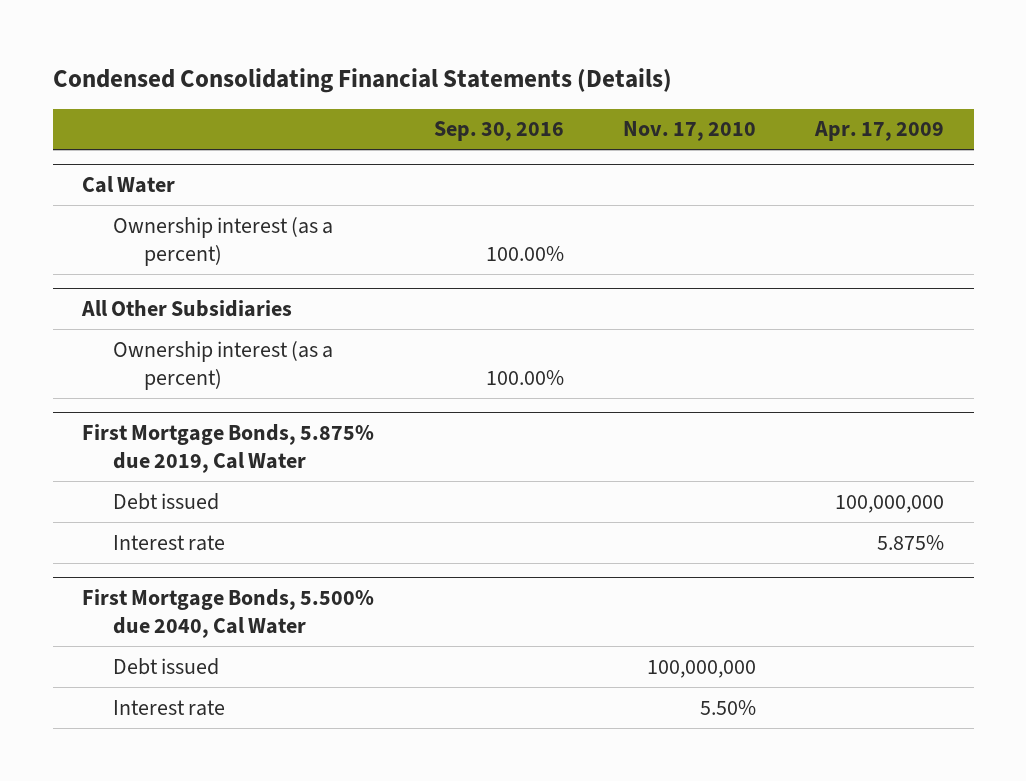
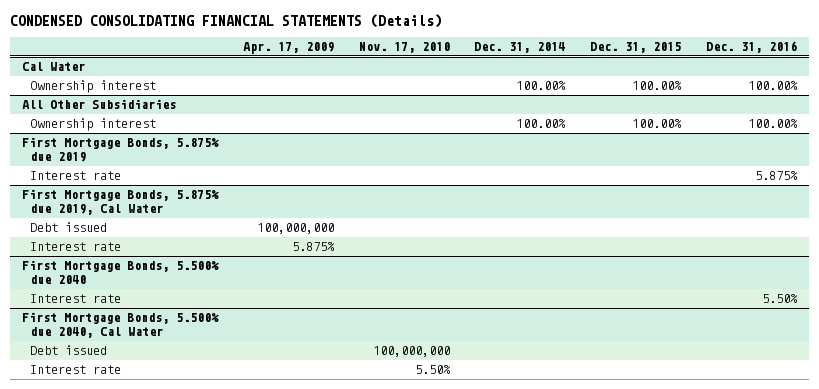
[52,67,672,93] Condensed Consolidating Financial Statements (Details) -> [9,14,442,29] CONDENSED CONSOLIDATING FINANCIAL STATEMENTS (Details)
[433,121,564,142] Sep. 30, 2016 -> none
none -> [474,42,566,54] Dec. 31, 2014
none -> [590,42,682,54] Dec. 31, 2015
none -> [705,41,797,54] Dec. 31, 2016
[113,216,334,266] Ownership interest (as a percent) -> [29,80,156,94] Ownership interest
[113,340,334,390] Ownership interest (as a percent) -> [29,118,156,132] Ownership interest
none -> [22,137,220,162] First Mortgage Bonds, 5.875% due 2019
none -> [29,171,121,181] Interest rate
none -> [22,260,220,284] First Mortgage Bonds, 5.500% due 2040
none -> [29,294,121,304] Interest rate

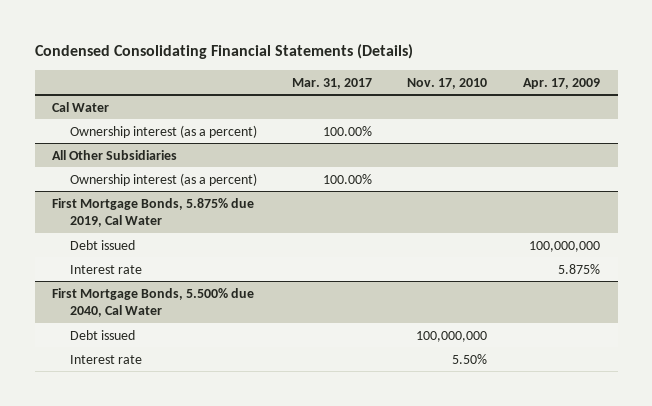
[9,14,442,29] CONDENSED CONSOLIDATING FINANCIAL STATEMENTS (Details) -> [34,44,413,60] Condensed Consolidating Financial Statements (Details)
[474,42,566,54] Dec. 31, 2014 -> none
[590,42,682,54] Dec. 31, 2015 -> none
[705,41,797,54] Dec. 31, 2016 -> none
none -> [292,77,373,89] Mar. 31, 2017
[29,80,156,94] Ownership interest -> [69,124,257,138] Ownership interest (as a percent)
[22,137,220,162] First Mortgage Bonds, 5.875% due 2019 -> none
[29,171,121,181] Interest rate -> none
[29,118,156,132] Ownership interest -> [69,172,257,186] Ownership interest (as a percent)
[22,260,220,284] First Mortgage Bonds, 5.500% due 2040 -> none
[29,294,121,304] Interest rate -> none

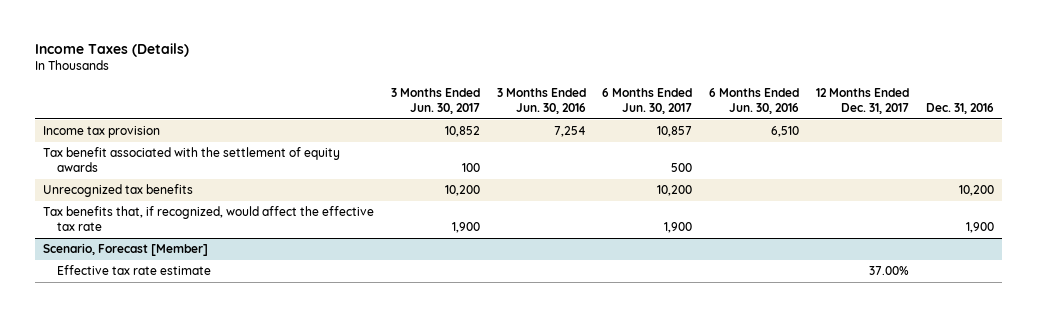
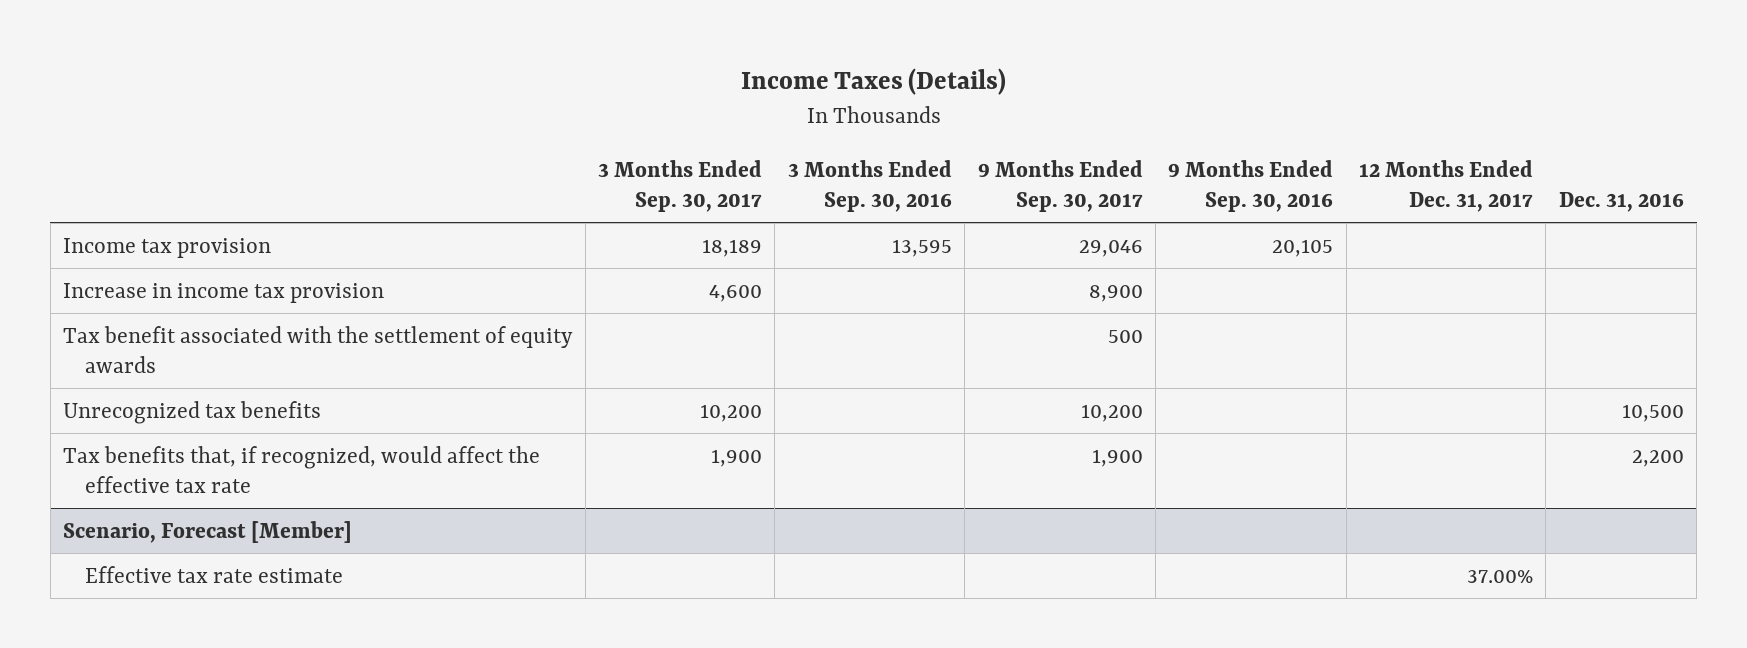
[391,88,481,115] 3 Months Ended Jun. 30, 2017 -> none
[496,88,586,115] 3 Months Ended Jun. 30, 2016 -> none
[602,88,693,115] 6 Months Ended Jun. 30, 2017 -> none
[709,88,800,115] 6 Months Ended Jun. 30, 2016 -> none
none -> [598,159,763,213] 3 Months Ended Sep. 30, 2017
none -> [787,159,952,213] 3 Months Ended Sep. 30, 2016
none -> [977,159,1143,213] 9 Months Ended Sep. 30, 2017
none -> [1168,159,1334,213] 9 Months Ended Sep. 30, 2016
none -> [63,282,385,303] Increase in income tax provision
[958,185,994,197] 10,200 -> [1621,403,1684,422] 10,500
[965,222,994,234] 1,900 -> [1631,449,1684,467] 2,200

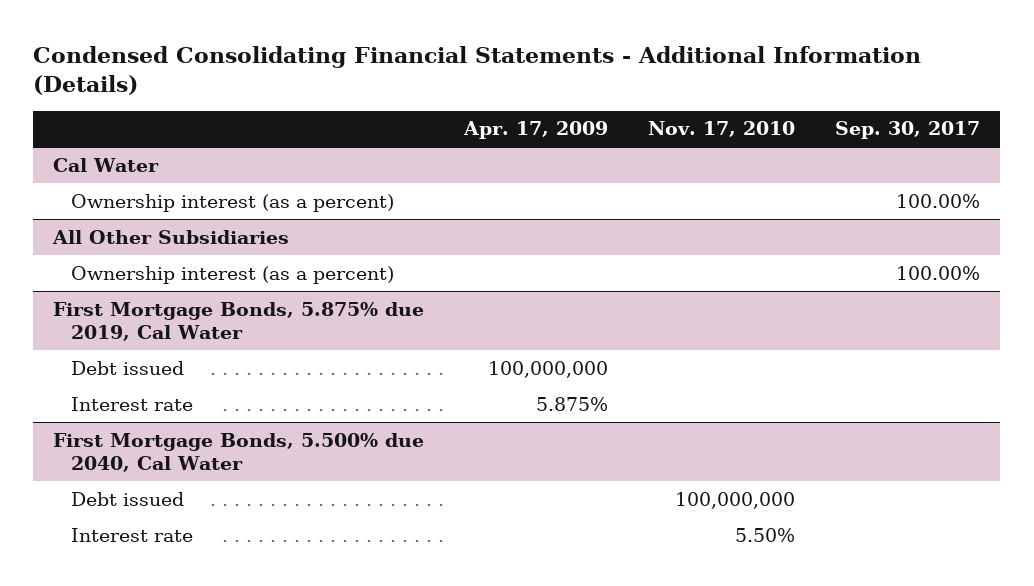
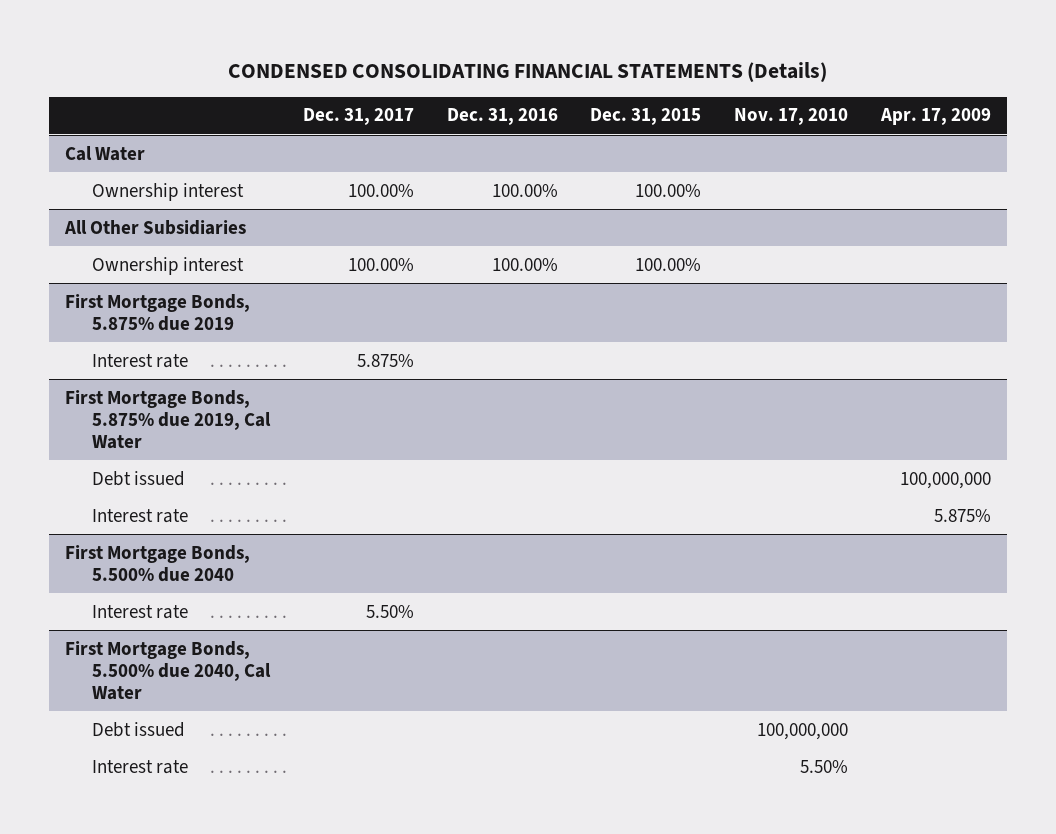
[33,45,922,95] Condensed Consolidating Financial Statements - Additional Information (Details) -> [227,61,827,82] CONDENSED CONSOLIDATING FINANCIAL STATEMENTS (Details)
[835,121,981,140] Sep. 30, 2017 -> none
none -> [302,108,414,126] Dec. 31, 2017
none -> [446,108,558,126] Dec. 31, 2016
none -> [590,108,702,126] Dec. 31, 2015
[71,193,395,212] Ownership interest (as a percent) -> [92,182,245,201] Ownership interest
[71,265,395,284] Ownership interest (as a percent) -> [92,256,245,275] Ownership interest
none -> [64,293,250,331] First Mortgage Bonds, 5.875% due 2019
none -> [92,353,189,368] Interest rate
none -> [64,544,250,582] First Mortgage Bonds, 5.500% due 2040
none -> [92,604,189,619] Interest rate

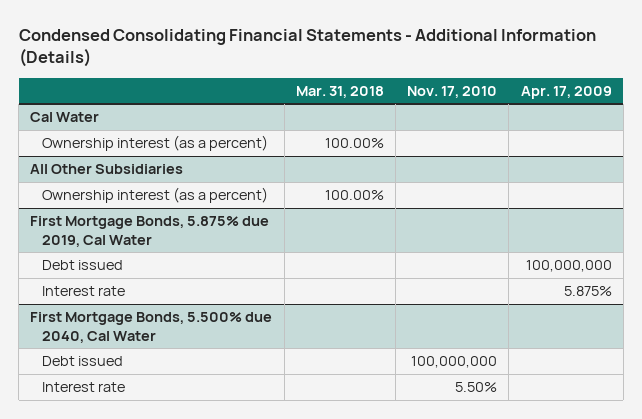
[227,61,827,82] CONDENSED CONSOLIDATING FINANCIAL STATEMENTS (Details) -> [18,28,596,68] Condensed Consolidating Financial Statements - Additional Information (Details)
[302,108,414,126] Dec. 31, 2017 -> none
[446,108,558,126] Dec. 31, 2016 -> none
[590,108,702,126] Dec. 31, 2015 -> none
none -> [295,85,384,98] Mar. 31, 2018
[92,182,245,201] Ownership interest -> [42,135,269,152] Ownership interest (as a percent)
[64,293,250,331] First Mortgage Bonds, 5.875% due 2019 -> none
[92,353,189,368] Interest rate -> none
[92,256,245,275] Ownership interest -> [42,187,269,204] Ownership interest (as a percent)
[64,544,250,582] First Mortgage Bonds, 5.500% due 2040 -> none
[92,604,189,619] Interest rate -> none

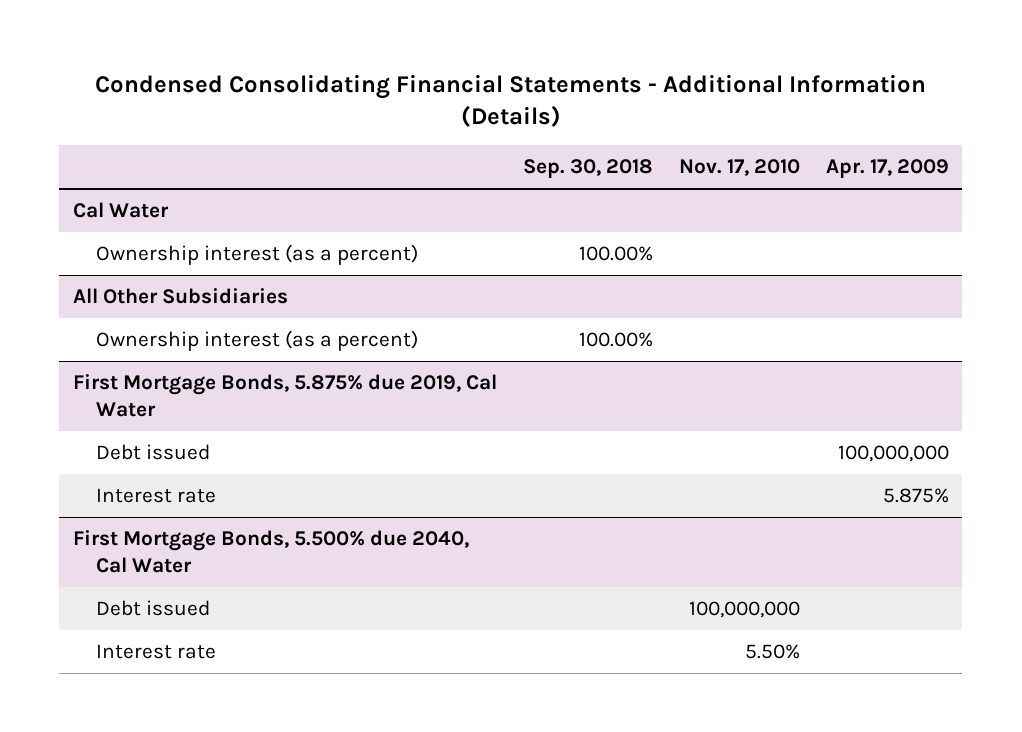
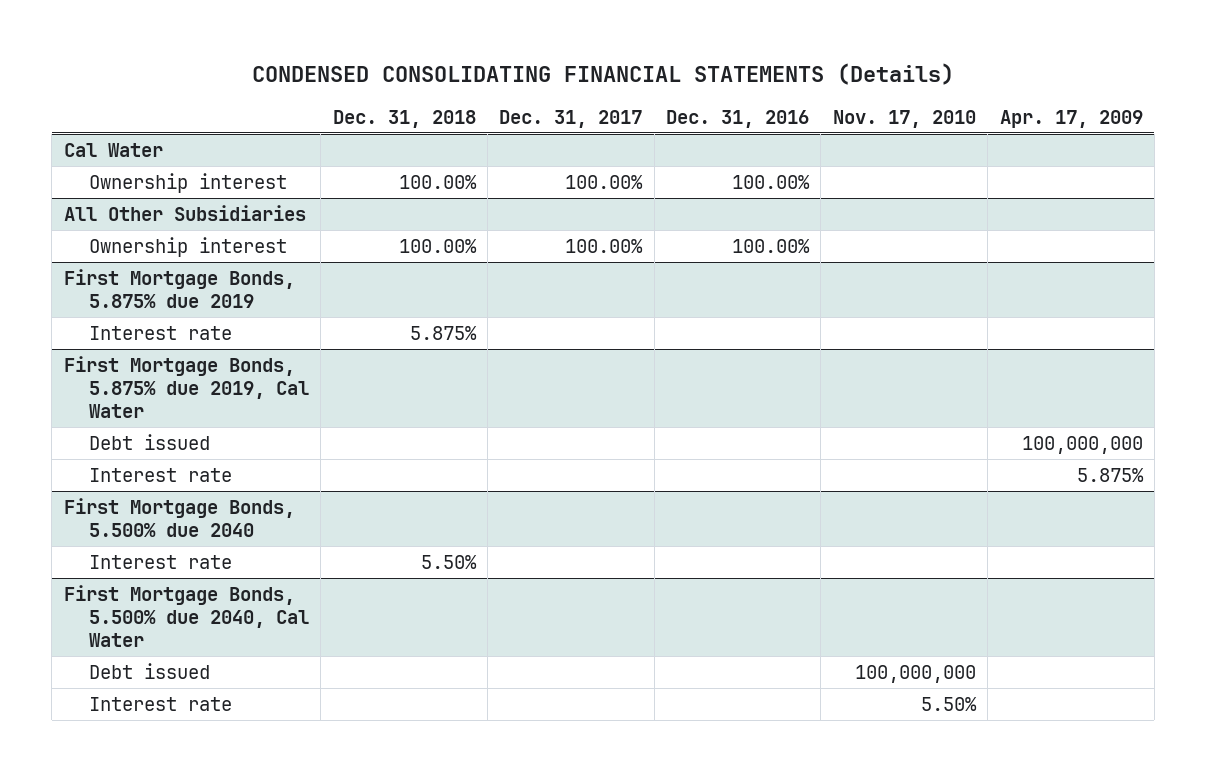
[94,73,926,128] Condensed Consolidating Financial Statements - Additional Information (Details) -> [252,62,955,85] CONDENSED CONSOLIDATING FINANCIAL STATEMENTS (Details)
[522,159,653,179] Sep. 30, 2018 -> none
none -> [332,109,476,128] Dec. 31, 2018
none -> [499,109,643,128] Dec. 31, 2017
none -> [666,109,810,128] Dec. 31, 2016
[96,244,419,266] Ownership interest (as a percent) -> [88,173,287,194] Ownership interest
[96,330,419,352] Ownership interest (as a percent) -> [88,237,287,258] Ownership interest
none -> [63,269,295,309] First Mortgage Bonds, 5.875% due 2019
none -> [88,326,232,341] Interest rate
none -> [63,498,295,538] First Mortgage Bonds, 5.500% due 2040
none -> [88,555,232,570] Interest rate

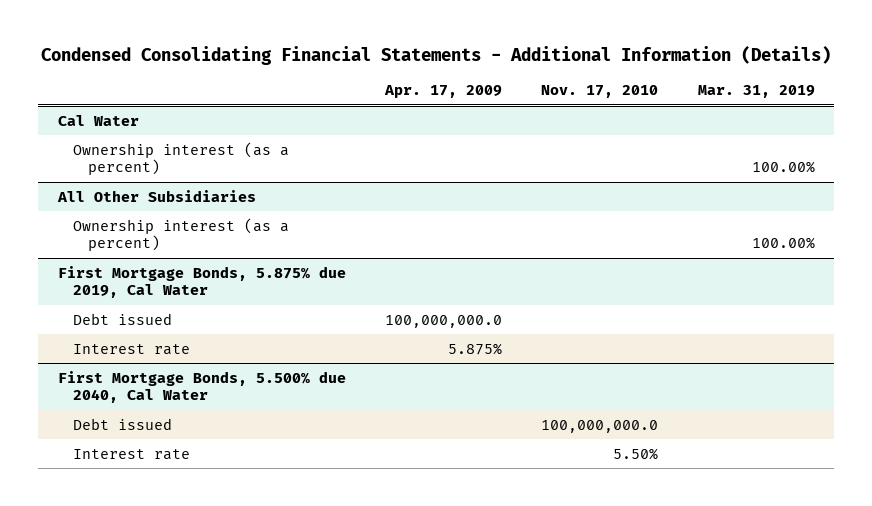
[252,62,955,85] CONDENSED CONSOLIDATING FINANCIAL STATEMENTS (Details) -> [41,45,832,65] Condensed Consolidating Financial Statements - Additional Information (Details)
[332,109,476,128] Dec. 31, 2018 -> none
[499,109,643,128] Dec. 31, 2017 -> none
[666,109,810,128] Dec. 31, 2016 -> none
none -> [697,85,815,99] Mar. 31, 2019
[88,173,287,194] Ownership interest -> [72,141,289,176] Ownership interest (as a percent)
[63,269,295,309] First Mortgage Bonds, 5.875% due 2019 -> none
[88,326,232,341] Interest rate -> none
[88,237,287,258] Ownership interest -> [72,217,289,252] Ownership interest (as a percent)
[1021,436,1143,455] 100,000,000 -> [384,314,502,328] 100,000,000.0
[63,498,295,538] First Mortgage Bonds, 5.500% due 2040 -> none
[88,555,232,570] Interest rate -> none
[854,665,976,684] 100,000,000 -> [541,419,659,433] 100,000,000.0

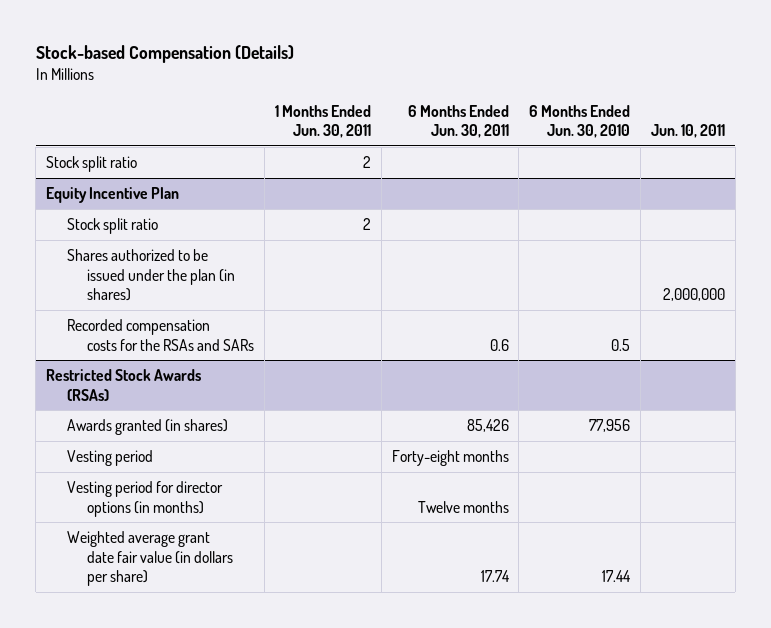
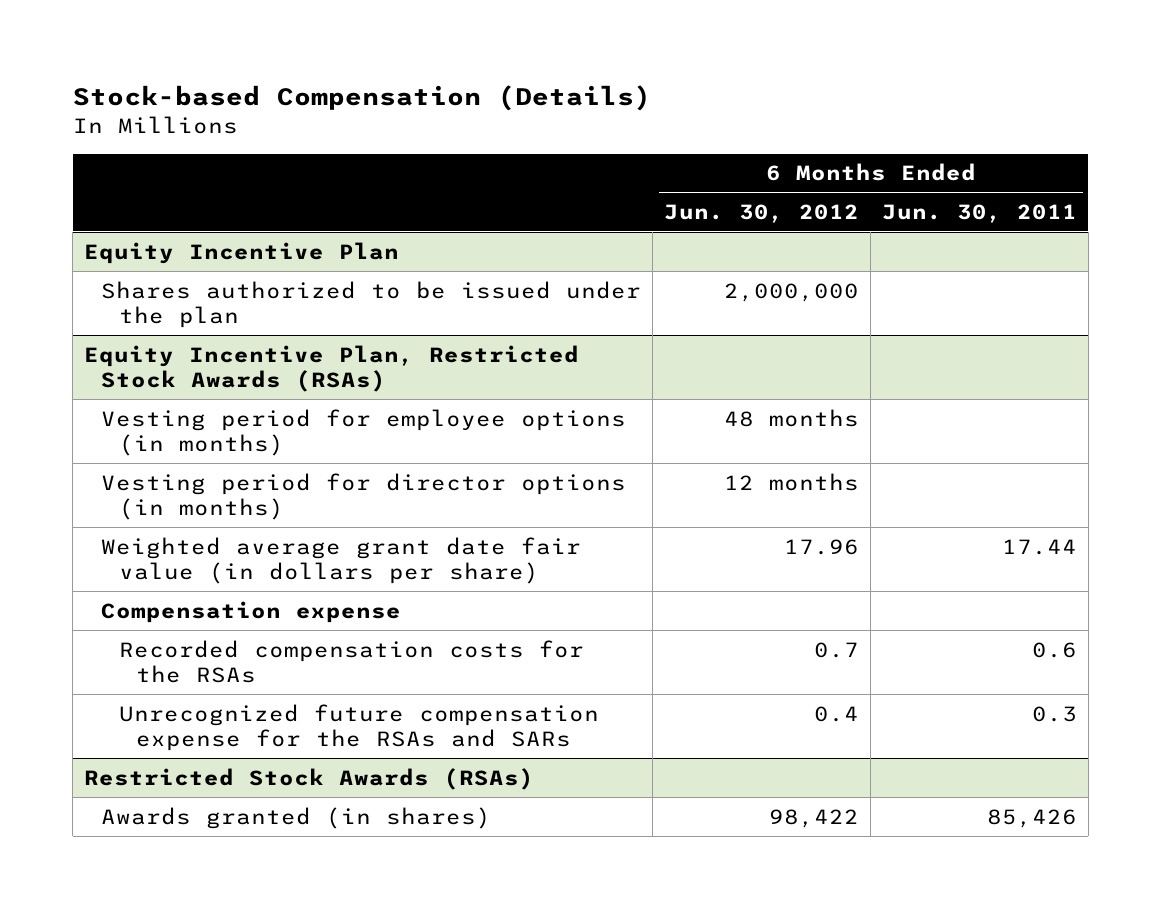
[274,104,371,139] 1 Months Ended Jun. 30, 2011 -> none
[529,104,631,139] 6 Months Ended Jun. 30, 2010 -> none
[650,124,725,139] Jun. 10, 2011 -> none
none -> [664,203,860,223] Jun. 30, 2012
[45,156,137,173] Stock split ratio -> none
[66,218,158,235] Stock split ratio -> none
[66,319,255,351] Recorded compensation costs for the RSAs and SARs -> none
[66,249,236,301] Shares authorized to be issued under the plan (in shares) -> [101,280,642,329] Shares authorized to be issued under the plan
none -> [83,344,579,393] Equity Incentive Plan, Restricted Stock Awards (RSAs)
none -> [101,408,627,457] Vesting period for employee options (in months)
none -> [101,472,627,521] Vesting period for director options (in months)
none -> [101,536,582,585] Weighted average grant date fair value (in dollars per share)
none -> [101,600,402,623] Compensation expense
none -> [118,639,584,684] Recorded compensation costs for the RSAs
none -> [118,703,599,752] Unrecognized future compensation expense for the RSAs and SARs
[66,450,153,467] Vesting period -> none
[66,481,223,517] Vesting period for director options (in months) -> none
[66,531,234,586] Weighted average grant date fair value (in dollars per share) -> none

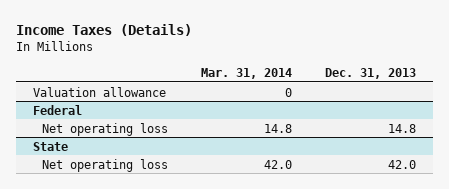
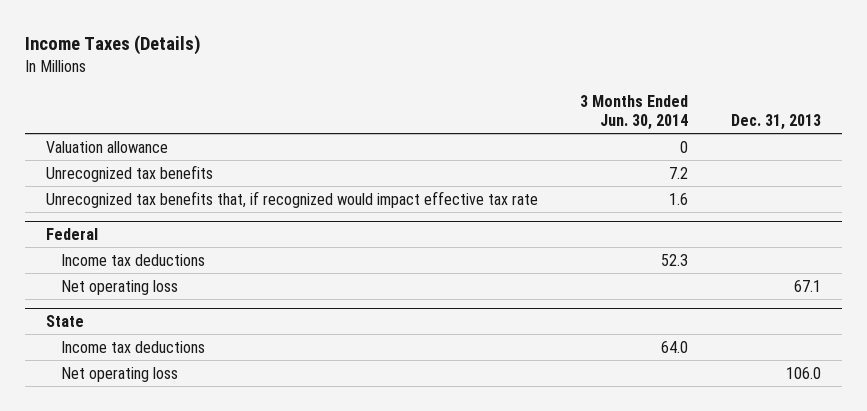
[201,67,293,79] Mar. 31, 2014 -> none
none -> [580,94,689,130] 3 Months Ended Jun. 30, 2014
none -> [46,164,214,182] Unrecognized tax benefits
none -> [46,190,539,208] Unrecognized tax benefits that, if recognized would impact effective tax rate
none -> [60,253,205,266] Income tax deductions
[388,123,417,133] 14.8 -> [793,279,821,292] 67.1
none -> [60,340,205,353] Income tax deductions
[388,159,417,169] 42.0 -> [785,366,821,379] 106.0

